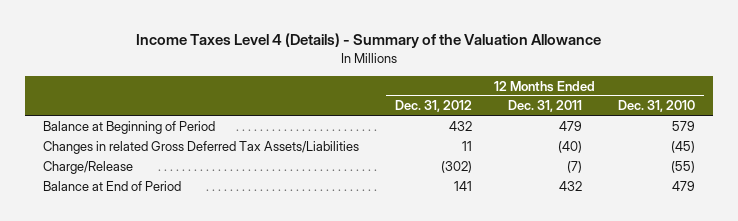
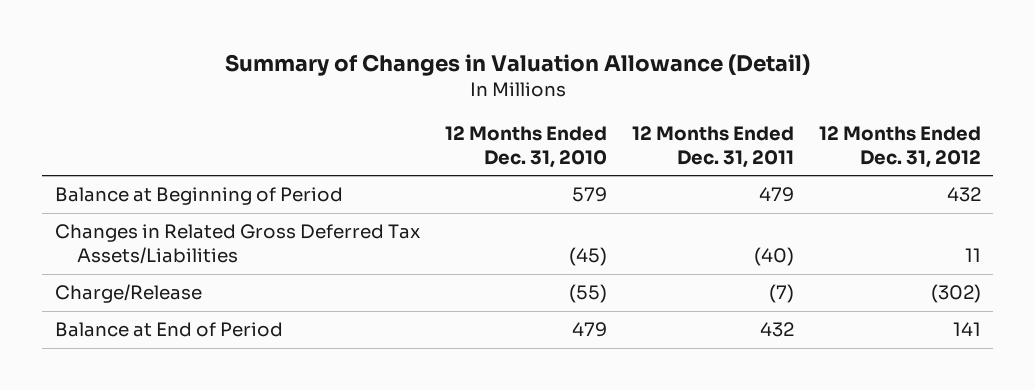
[135,33,601,49] Income Taxes Level 4 (Details) - Summary of the Valuation Allowance -> [224,53,810,76] Summary of Changes in Valuation Allowance (Detail)
[42,140,359,154] Changes in related Gross Deferred Tax Assets/Liabilities -> [54,224,420,264] Changes in Related Gross Deferred Tax Assets/Liabilities

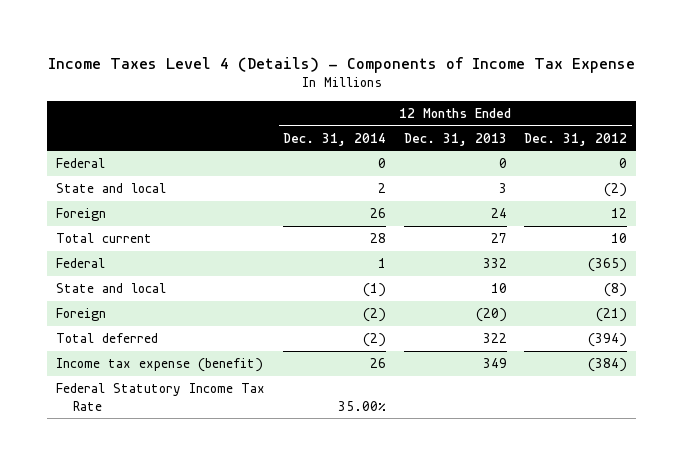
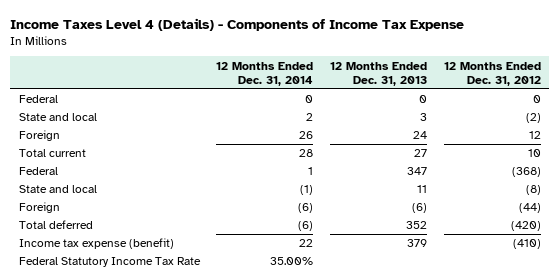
[482,258,507,269] 332 -> [407,167,428,176] 347
[588,258,628,273] (365) -> [511,167,541,178] (368)
[490,283,507,294] 10 -> [417,185,428,194] 11
[362,308,386,323] (2) -> [298,203,314,214] (6)
[475,308,507,323] (20) -> [412,203,428,214] (6)
[596,308,628,323] (21) -> [518,203,541,214] (44)
[362,333,386,348] (2) -> [298,221,314,232] (6)
[482,333,507,344] 322 -> [406,221,428,230] 352
[588,333,628,348] (394) -> [510,221,541,232] (420)
[369,358,386,369] 26 -> [299,239,314,248] 22
[482,358,507,369] 349 -> [407,239,428,248] 379
[588,358,628,373] (384) -> [512,239,541,250] (410)

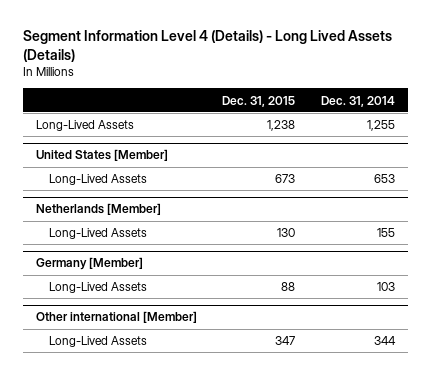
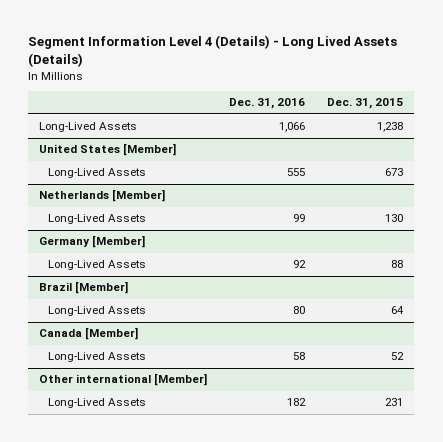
[321,95,396,107] Dec. 31, 2014 -> none
none -> [229,98,306,110] Dec. 31, 2016
none -> [39,281,129,295] Brazil [Member]
none -> [47,306,146,317] Long-Lived Assets
none -> [39,327,139,341] Canada [Member]
none -> [47,352,146,363] Long-Lived Assets
[275,336,296,346] 347 -> [385,398,404,407] 231

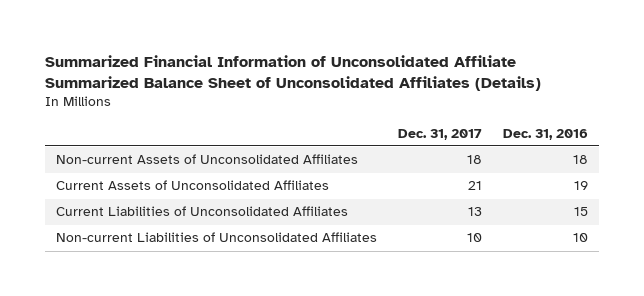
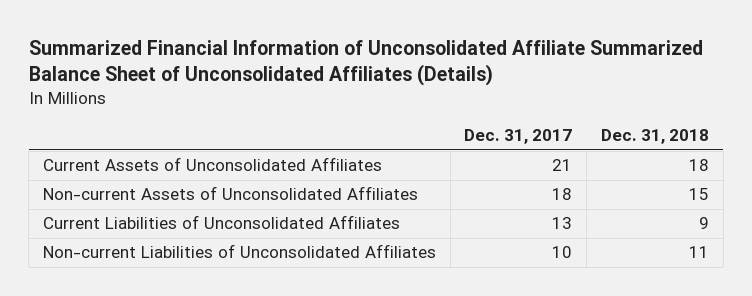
[502,128,588,140] Dec. 31, 2016 -> none
none -> [600,129,709,145] Dec. 31, 2018
[55,154,358,165] Non-current Assets of Unconsolidated Affiliates -> [42,186,418,201] Non-current Assets of Unconsolidated Affiliates

